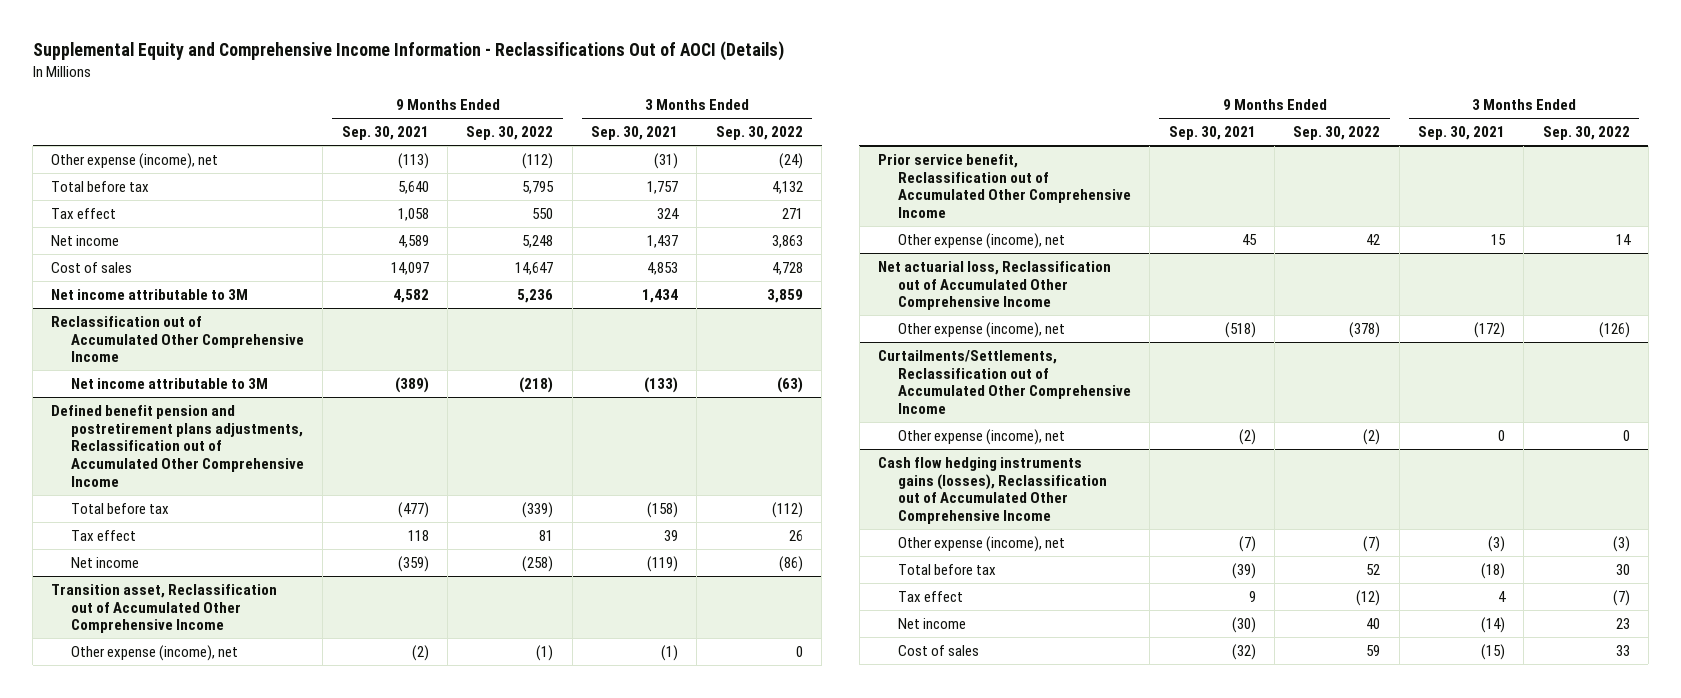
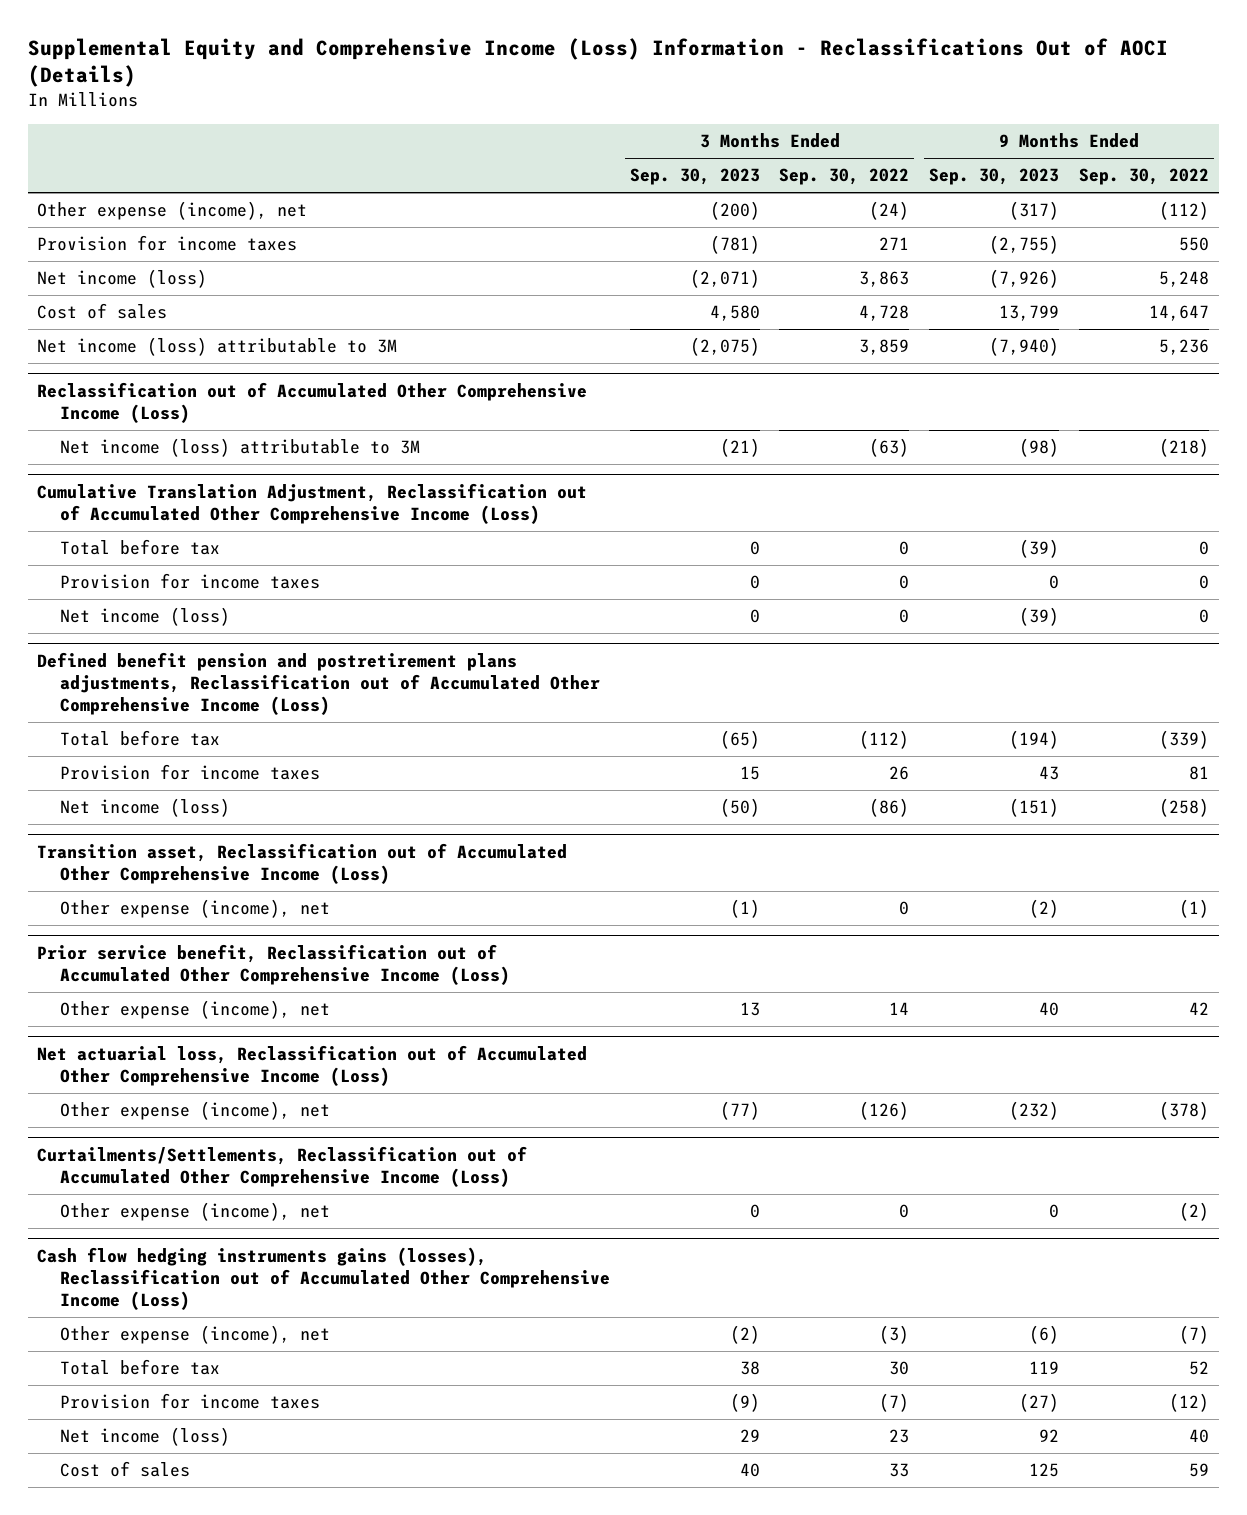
[32,41,784,62] Supplemental Equity and Comprehensive Income Information - Reclassifications Out of AOCI (Details) -> [27,37,1168,88] Supplemental Equity and Comprehensive Income (Loss) Information - Reclassifications Out of AOCI (Details)
[341,126,429,141] Sep. 30, 2021 -> none
[591,126,679,141] Sep. 30, 2021 -> none
none -> [629,168,760,186] Sep. 30, 2023
none -> [929,168,1060,186] Sep. 30, 2023
[51,180,150,192] Total before tax -> none
[51,207,117,219] Tax effect -> [37,235,298,252] Provision for income taxes
[51,234,120,246] Net income -> [37,269,208,289] Net income (loss)
[51,288,249,300] Net income attributable to 3M -> [37,337,398,357] Net income (loss) attributable to 3M
[51,315,305,363] Reclassification out of Accumulated Other Comprehensive Income -> [37,382,588,423] Reclassification out of Accumulated Other Comprehensive Income (Loss)
[71,377,269,389] Net income attributable to 3M -> [59,438,420,458] Net income (loss) attributable to 3M
none -> [37,483,588,524] Cumulative Translation Adjustment, Reclassification out of Accumulated Other Comprehensive Income (Loss)
none -> [59,539,220,556] Total before tax
none -> [59,573,320,590] Provision for income taxes
none -> [59,607,230,627] Net income (loss)
[51,404,305,488] Defined benefit pension and postretirement plans adjustments, Reclassification out of Accumulated Other Comprehensive Income -> [37,652,600,715] Defined benefit pension and postretirement plans adjustments, Reclassification out of Accumulated Other Comprehensive Income (Loss)
[71,529,137,541] Tax effect -> [59,764,320,781] Provision for income taxes
[71,556,140,568] Net income -> [59,798,230,818] Net income (loss)
[51,583,278,634] Transition asset, Reclassification out of Accumulated Other Comprehensive Income -> [37,843,568,884] Transition asset, Reclassification out of Accumulated Other Comprehensive Income (Loss)
[878,153,1132,219] Prior service benefit, Reclassification out of Accumulated Other Comprehensive Income -> [37,944,510,985] Prior service benefit, Reclassification out of Accumulated Other Comprehensive Income (Loss)
[878,260,1112,311] Net actuarial loss, Reclassification out of Accumulated Other Comprehensive Income -> [37,1045,588,1086] Net actuarial loss, Reclassification out of Accumulated Other Comprehensive Income (Loss)
[878,349,1132,415] Curtailments/Settlements, Reclassification out of Accumulated Other Comprehensive Income -> [37,1146,528,1187] Curtailments/Settlements, Reclassification out of Accumulated Other Comprehensive Income (Loss)
[878,456,1108,525] Cash flow hedging instruments gains (losses), Reclassification out of Accumulated Other Comprehensive Income -> [37,1247,610,1310] Cash flow hedging instruments gains (losses), Reclassification out of Accumulated Other Comprehensive Income (Loss)
[898,590,964,602] Tax effect -> [59,1393,320,1410] Provision for income taxes
[898,617,967,629] Net income -> [59,1427,230,1447] Net income (loss)

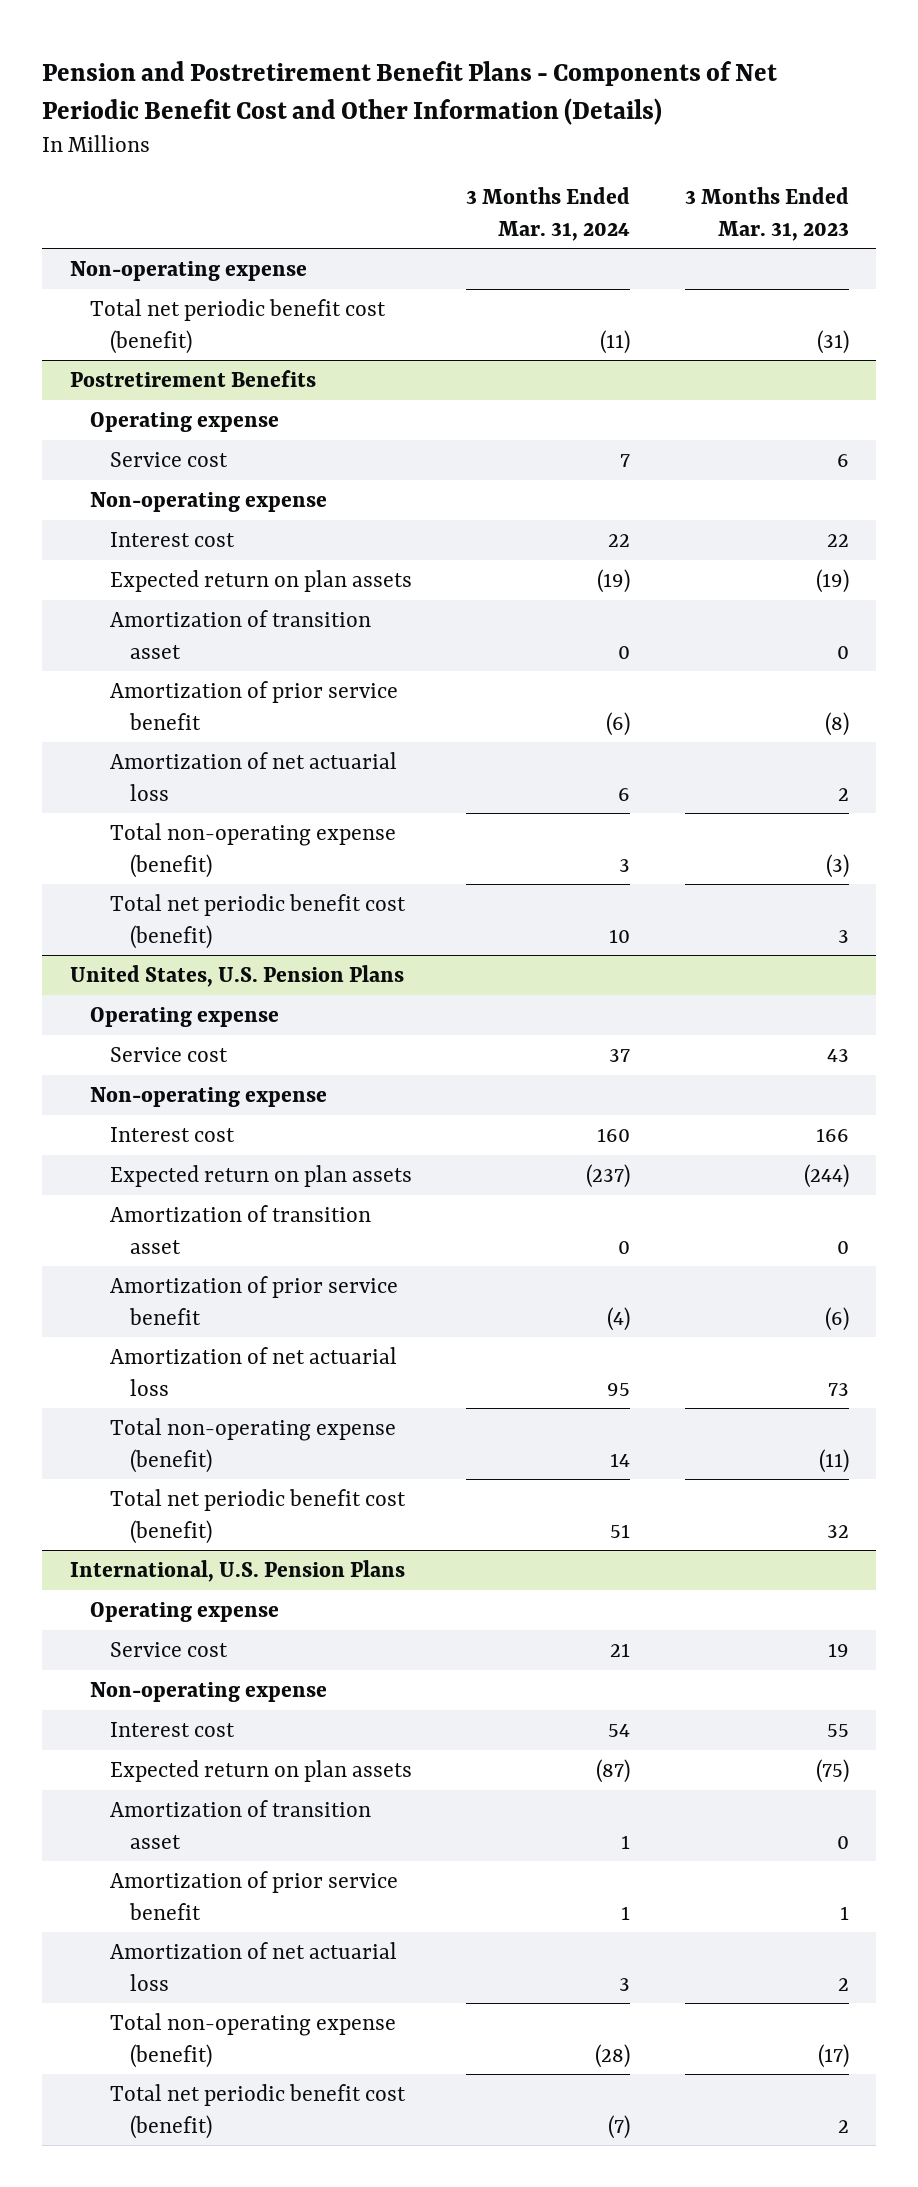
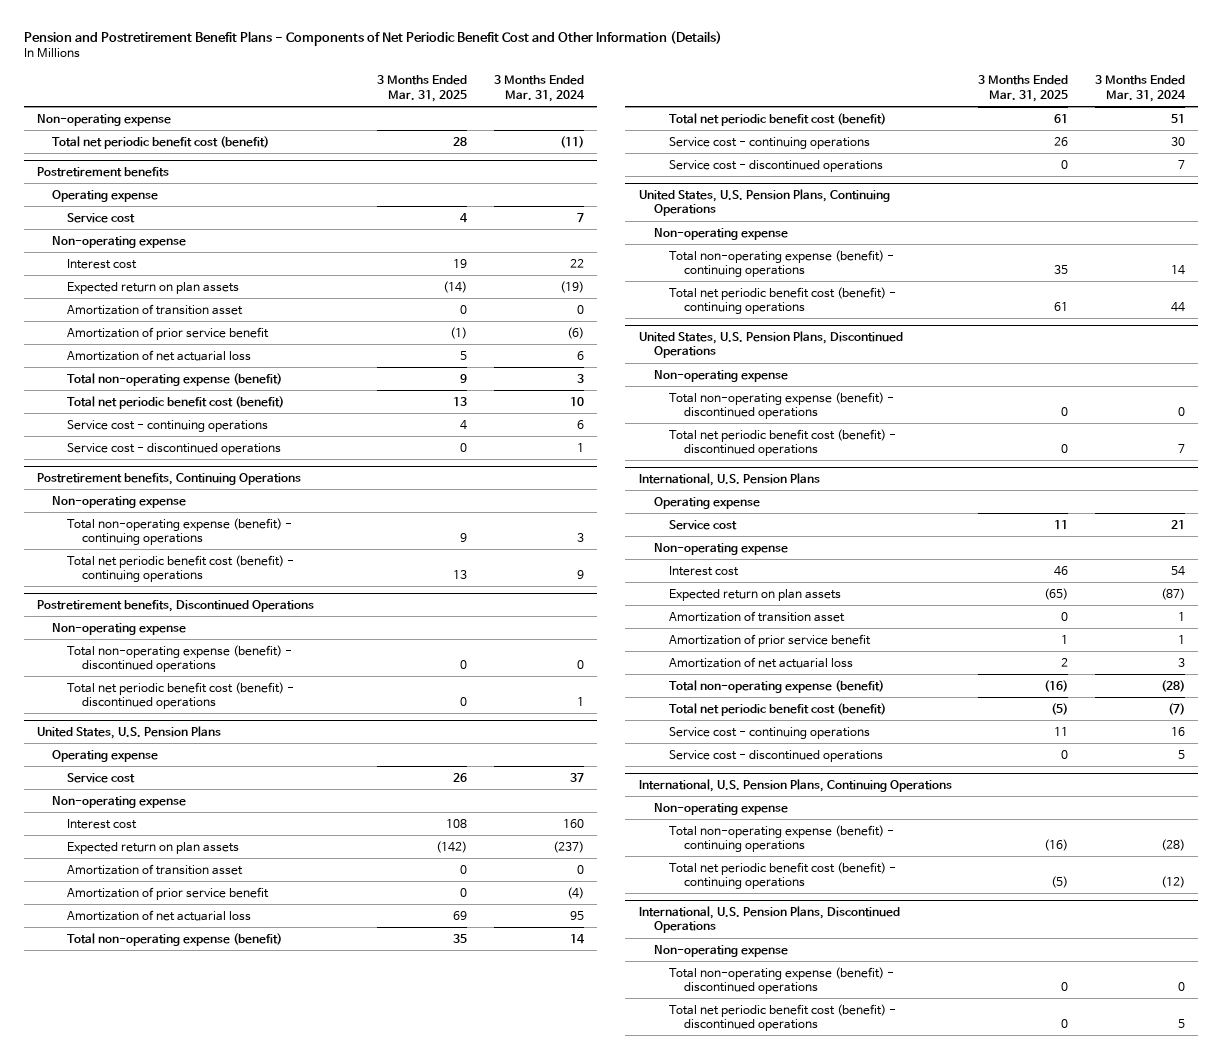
[684,186,849,241] 3 Months Ended Mar. 31, 2023 -> none
none -> [377,75,468,102] 3 Months Ended Mar. 31, 2025
[69,369,316,387] Postretirement Benefits -> [37,166,170,177] Postretirement benefits
none -> [67,419,269,432] Service cost - continuing operations
none -> [67,442,282,455] Service cost - discontinued operations
none -> [37,472,302,485] Postretirement benefits, Continuing Operations
none -> [52,495,187,508] Non-operating expense
none -> [67,517,293,546] Total non-operating expense (benefit) - continuing operations
none -> [67,554,295,583] Total net periodic benefit cost (benefit) - continuing operations
none -> [37,599,315,612] Postretirement benefits, Discontinued Operations
none -> [52,622,187,635] Non-operating expense
none -> [67,644,293,673] Total non-operating expense (benefit) - discontinued operations
none -> [67,681,295,710] Total net periodic benefit cost (benefit) - discontinued operations
none -> [668,136,870,149] Service cost - continuing operations
none -> [668,159,883,172] Service cost - discontinued operations
none -> [638,188,890,217] United States, U.S. Pension Plans, Continuing Operations
none -> [653,227,788,240] Non-operating expense
none -> [668,249,894,278] Total non-operating expense (benefit) - continuing operations
none -> [668,286,896,315] Total net periodic benefit cost (benefit) - continuing operations
none -> [638,330,903,359] United States, U.S. Pension Plans, Discontinued Operations
none -> [653,369,788,382] Non-operating expense
none -> [668,391,894,420] Total non-operating expense (benefit) - discontinued operations
none -> [668,428,896,457] Total net periodic benefit cost (benefit) - discontinued operations
none -> [668,726,870,739] Service cost - continuing operations
none -> [668,749,883,762] Service cost - discontinued operations
none -> [638,778,952,792] International, U.S. Pension Plans, Continuing Operations
none -> [653,802,788,815] Non-operating expense
none -> [668,824,894,853] Total non-operating expense (benefit) - continuing operations
none -> [668,861,896,890] Total net periodic benefit cost (benefit) - continuing operations
none -> [638,905,900,934] International, U.S. Pension Plans, Discontinued Operations
none -> [653,944,788,957] Non-operating expense
none -> [668,966,894,995] Total non-operating expense (benefit) - discontinued operations
none -> [668,1003,896,1032] Total net periodic benefit cost (benefit) - discontinued operations

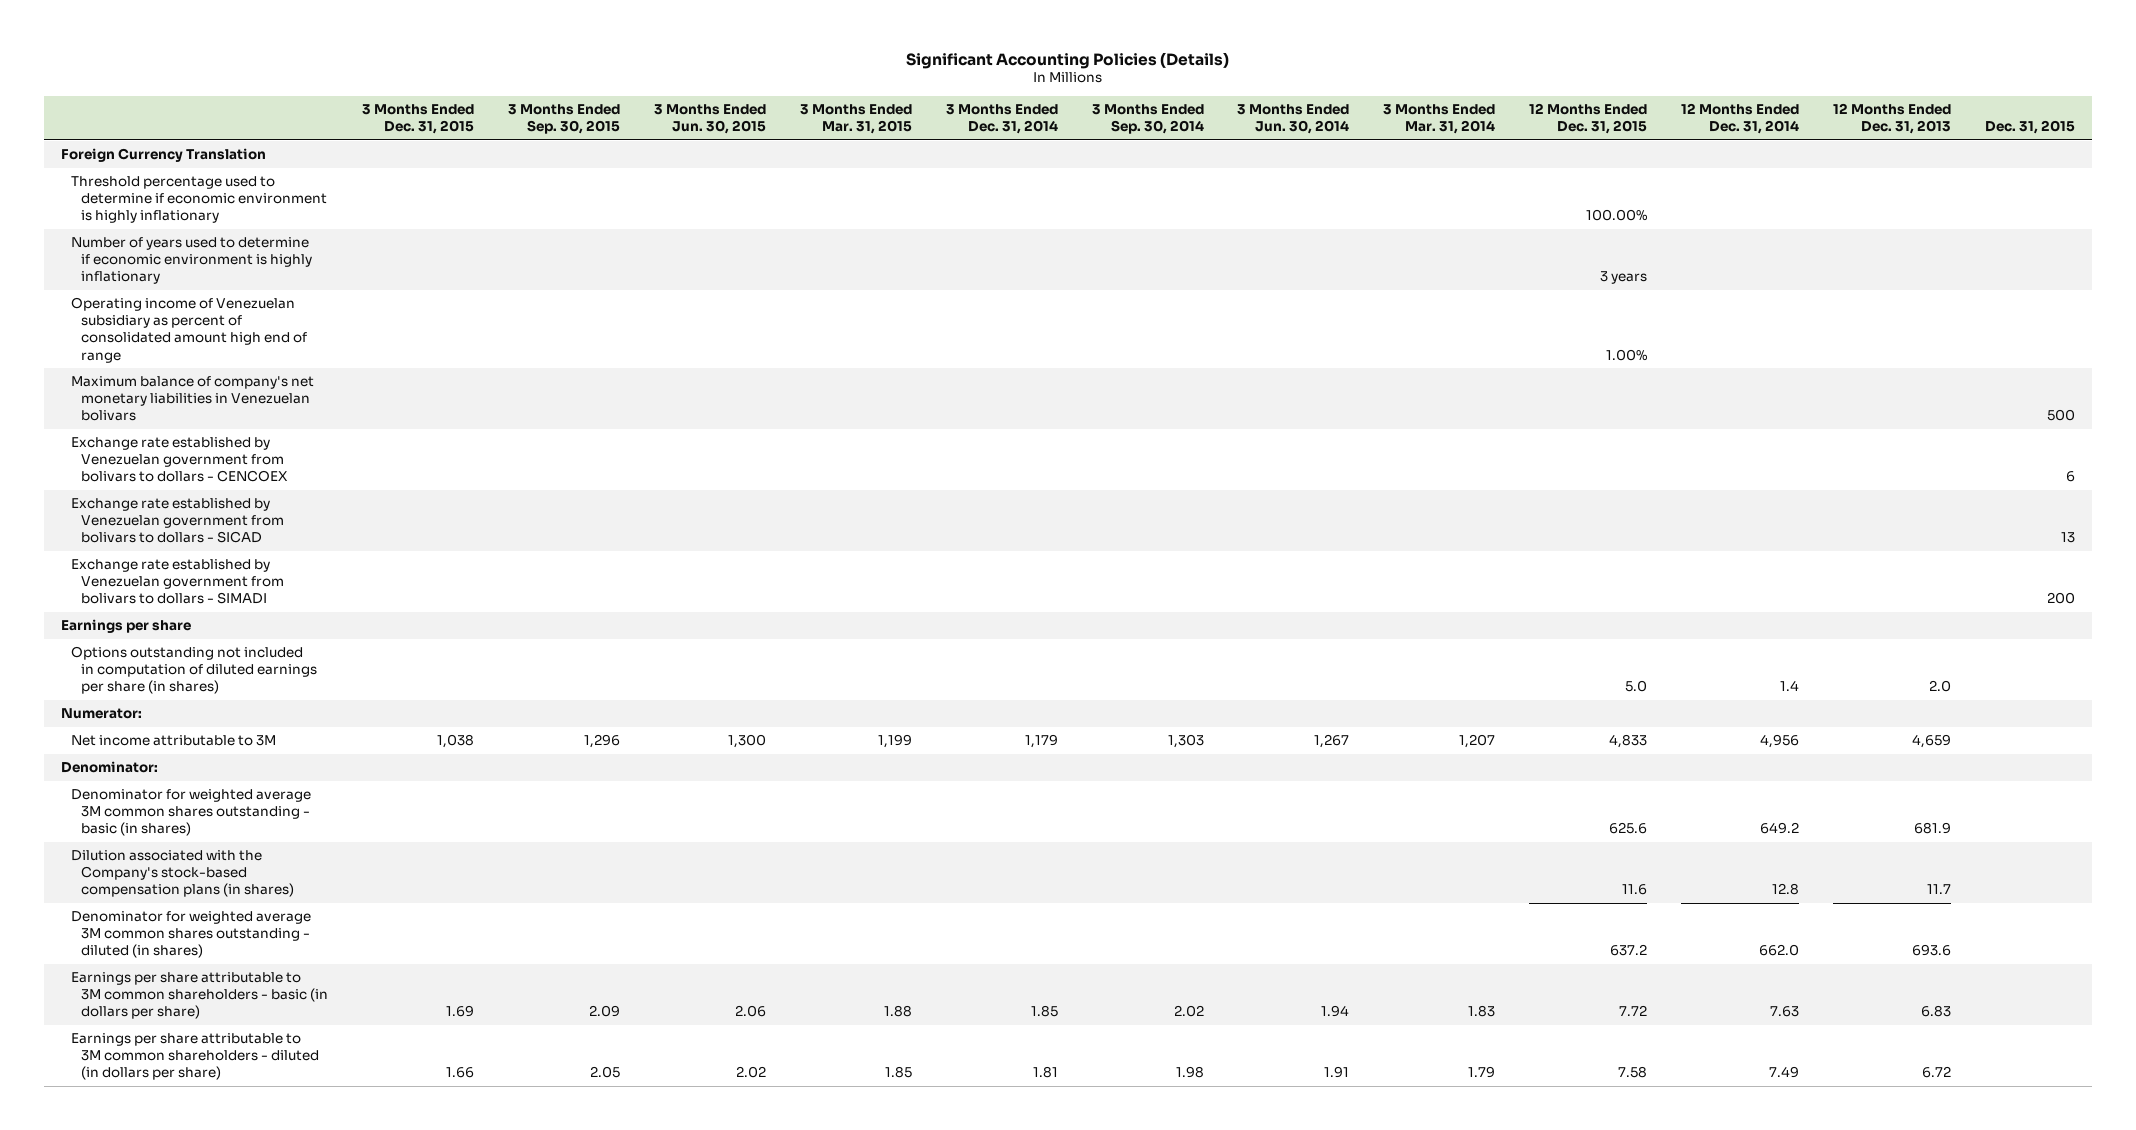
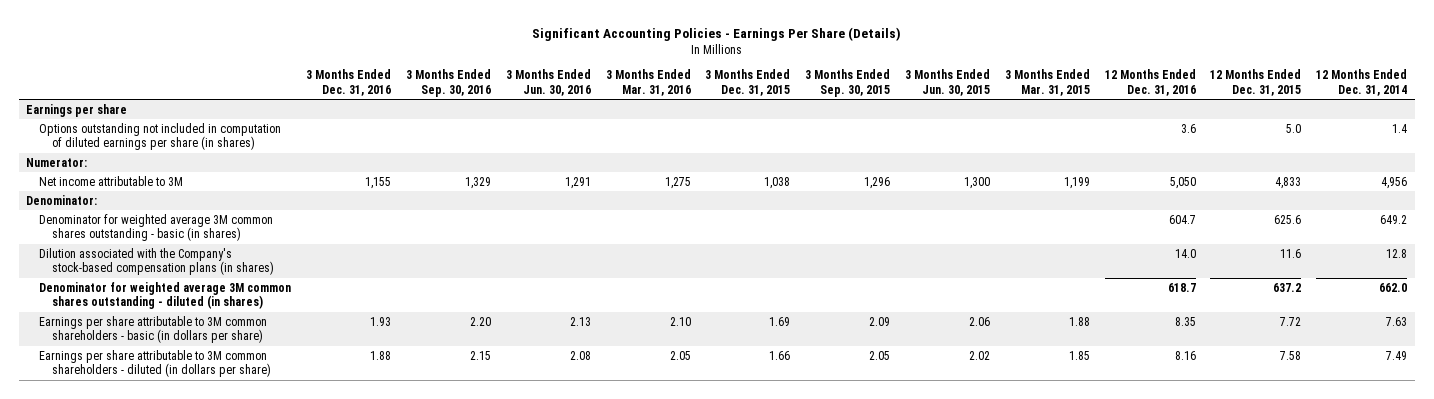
[905,51,1229,69] Significant Accounting Policies (Details) -> [531,26,901,41] Significant Accounting Policies - Earnings Per Share (Details)
[945,104,1058,135] 3 Months Ended Dec. 31, 2014 -> none
[1091,104,1204,135] 3 Months Ended Sep. 30, 2014 -> none
[1237,104,1350,135] 3 Months Ended Jun. 30, 2014 -> none
[1383,104,1496,135] 3 Months Ended Mar. 31, 2014 -> none
[1833,103,1952,135] 12 Months Ended Dec. 31, 2013 -> none
[1984,120,2075,135] Dec. 31, 2015 -> none
none -> [306,69,392,96] 3 Months Ended Dec. 31, 2016
none -> [406,69,492,97] 3 Months Ended Sep. 30, 2016
none -> [505,69,591,96] 3 Months Ended Jun. 30, 2016
none -> [605,69,691,96] 3 Months Ended Mar. 31, 2016
none -> [1104,69,1196,96] 12 Months Ended Dec. 31, 2016
[60,148,266,163] Foreign Currency Translation -> none
[70,176,328,224] Threshold percentage used to determine if economic environment is highly inflationary -> none
[70,237,313,285] Number of years used to determine if economic environment is highly inflationary -> none
[70,297,308,363] Operating income of Venezuelan subsidiary as percent of consolidated amount high end of range -> none
[70,376,314,422] Maximum balance of company's net monetary liabilities in Venezuelan bolivars -> none
[70,437,289,483] Exchange rate established by Venezuelan government from bolivars to dollars - CENCOEX -> none
[70,498,285,544] Exchange rate established by Venezuelan government from bolivars to dollars - SICAD -> none
[70,559,285,605] Exchange rate established by Venezuelan government from bolivars to dollars - SIMADI -> none

